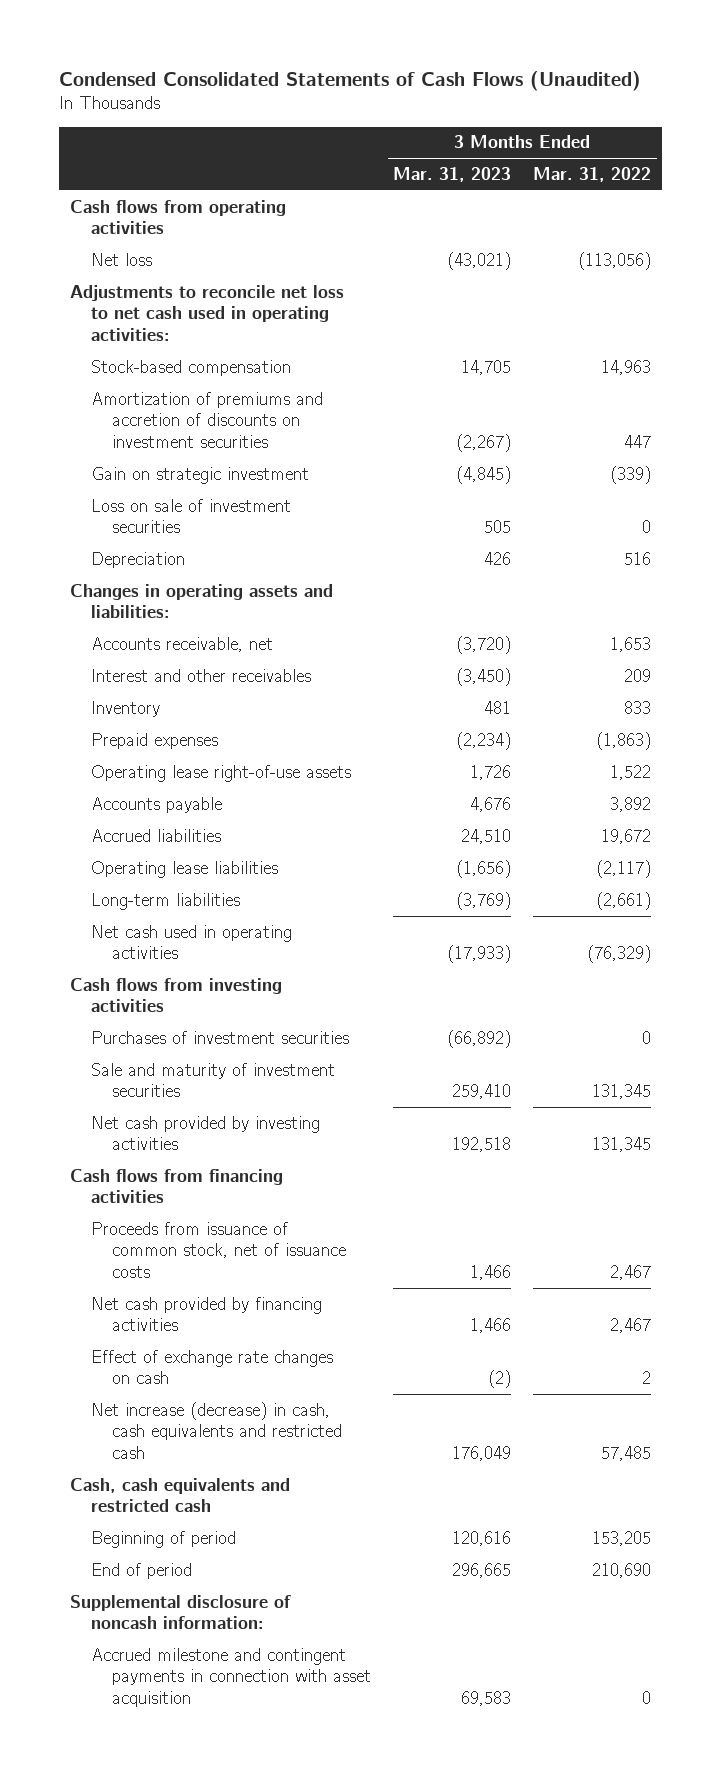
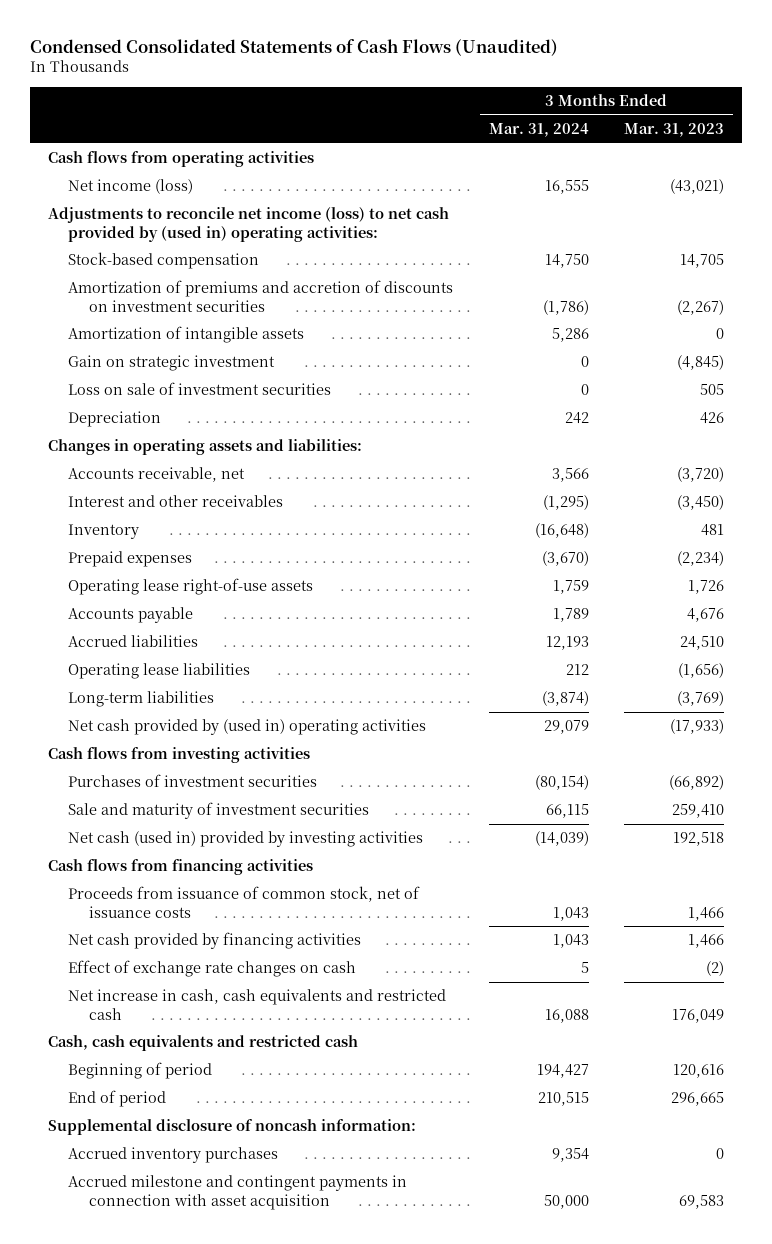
[533,167,652,183] Mar. 31, 2022 -> none
none -> [488,122,589,137] Mar. 31, 2024
[91,252,153,266] Net loss -> [68,179,194,195] Net income (loss)
[70,284,345,341] Adjustments to reconcile net loss to net cash used in operating activities: -> [47,207,449,242] Adjustments to reconcile net income (loss) to net cash provided by (used in) operating activities:
none -> [68,326,305,344] Amortization of intangible assets
[91,924,293,960] Net cash used in operating activities -> [68,719,427,736] Net cash provided by (used in) operating activities
[91,1115,321,1151] Net cash provided by investing activities -> [68,831,424,848] Net cash (used in) provided by investing activities
[91,1401,343,1459] Net increase (decrease) in cash, cash equivalents and restricted cash -> [68,989,447,1020] Net increase in cash, cash equivalents and restricted cash
none -> [68,1147,279,1164] Accrued inventory purchases

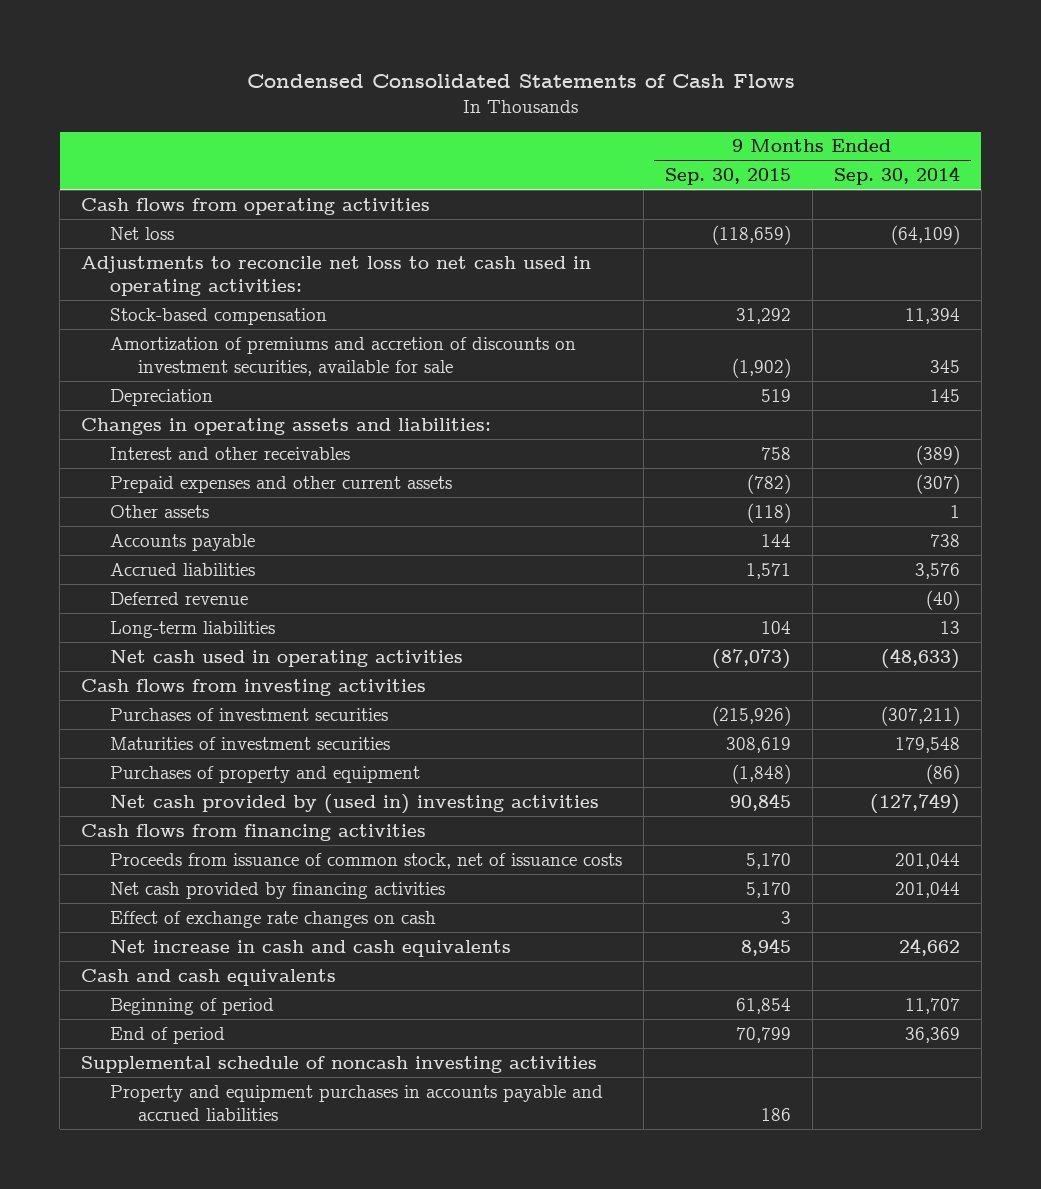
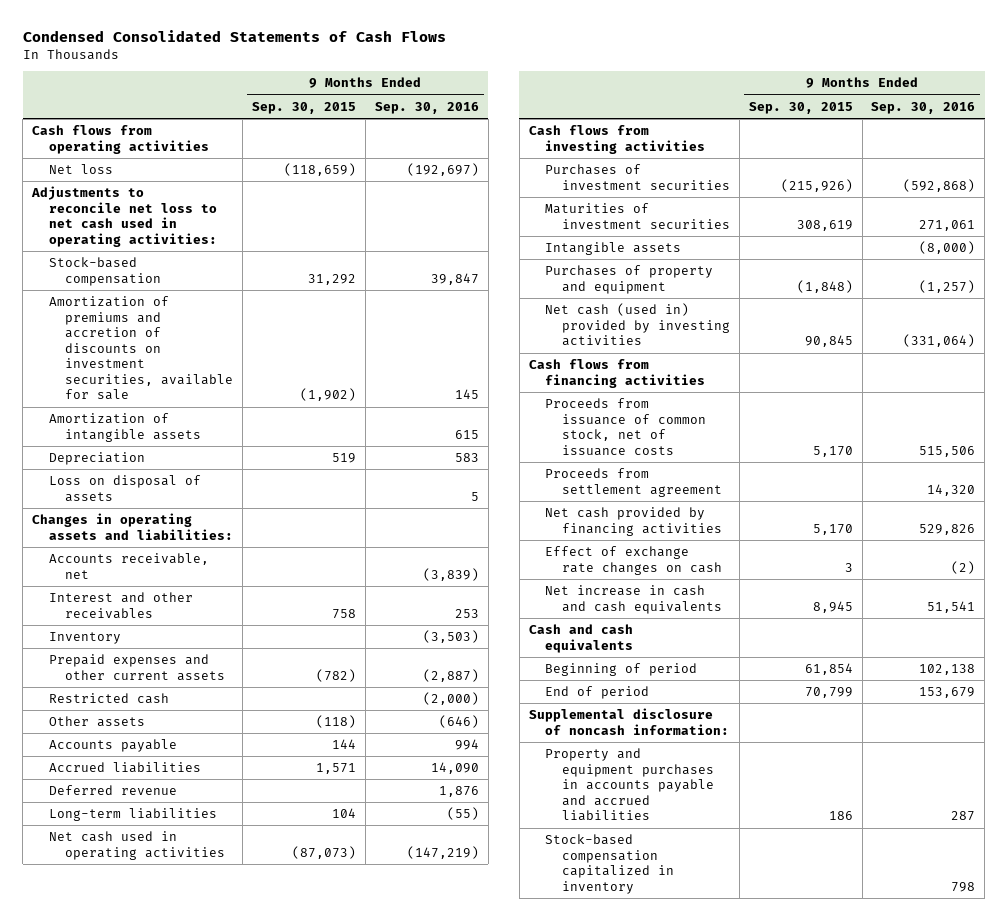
[833,166,960,186] Sep. 30, 2014 -> none
none -> [374,101,479,114] Sep. 30, 2016
none -> [48,413,202,442] Amortization of intangible assets
none -> [48,475,201,502] Loss on disposal of assets
none -> [48,553,209,579] Accounts receivable, net
none -> [48,632,121,645] Inventory
none -> [48,693,169,705] Restricted cash
none -> [545,242,682,256] Intangible assets
[109,793,599,814] Net cash provided by (used in) investing activities -> [545,303,730,347] Net cash (used in) provided by investing activities
none -> [545,468,722,497] Proceeds from settlement agreement
[81,1055,598,1073] Supplemental schedule of noncash investing activities -> none
none -> [528,708,730,735] Supplemental disclosure of noncash information:
none -> [545,834,674,894] Stock-based compensation capitalized in inventory

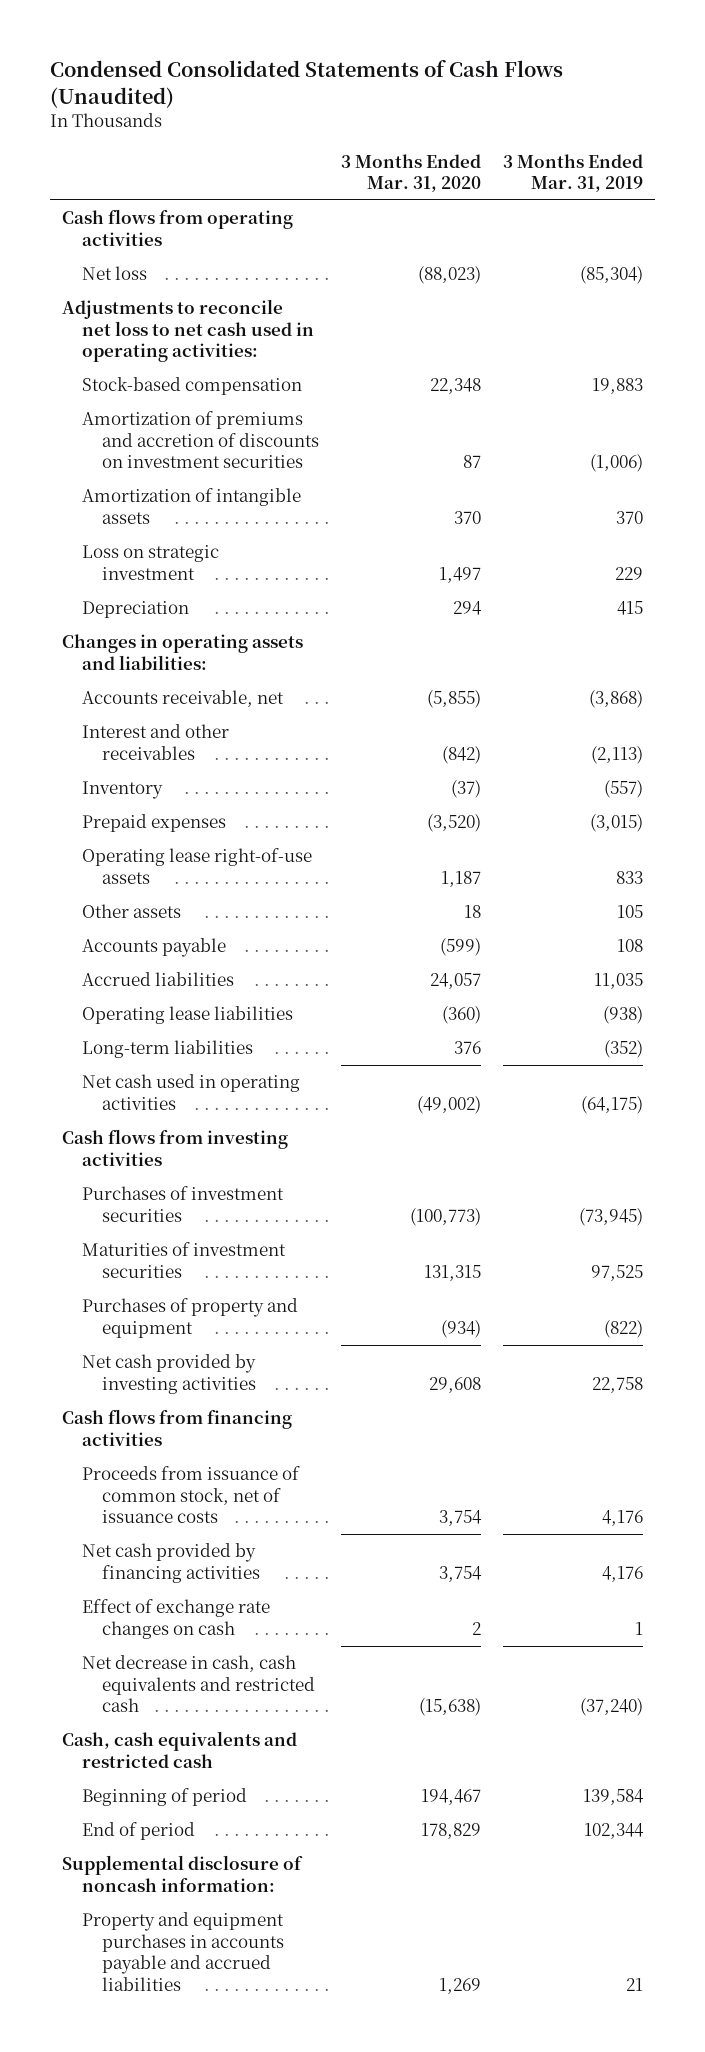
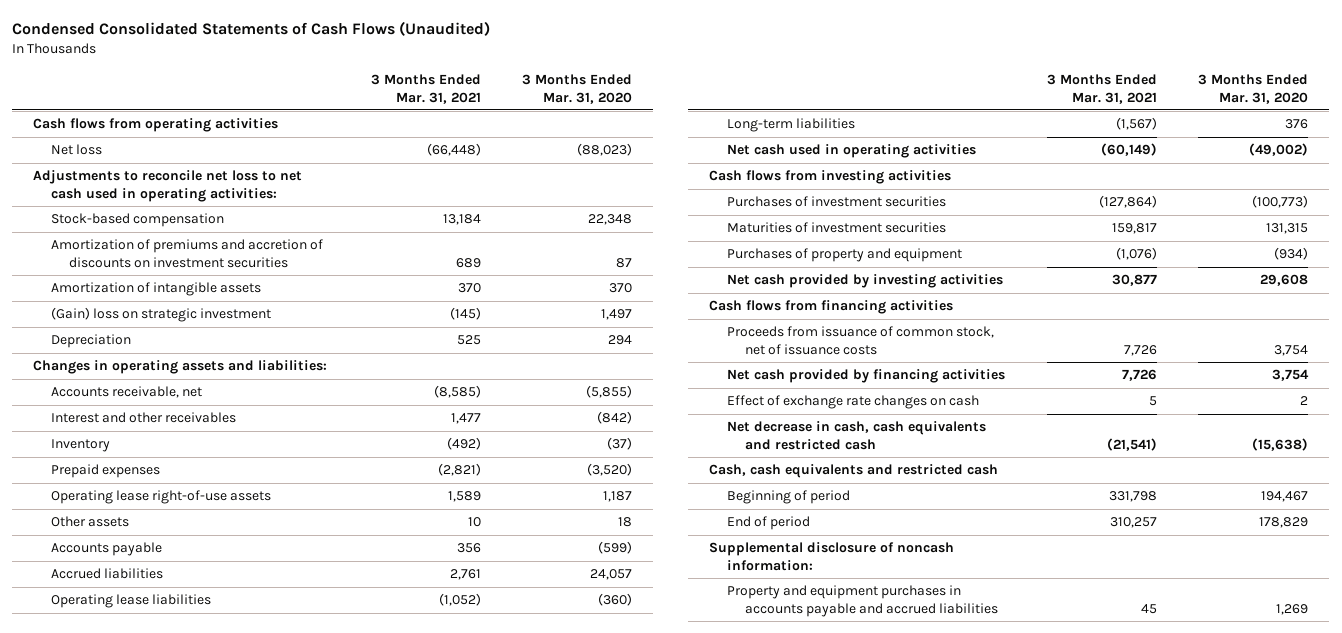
[503,153,644,193] 3 Months Ended Mar. 31, 2019 -> none
none -> [370,74,481,104] 3 Months Ended Mar. 31, 2021
[81,545,219,580] Loss on strategic investment -> [50,307,271,323] (Gain) loss on strategic investment

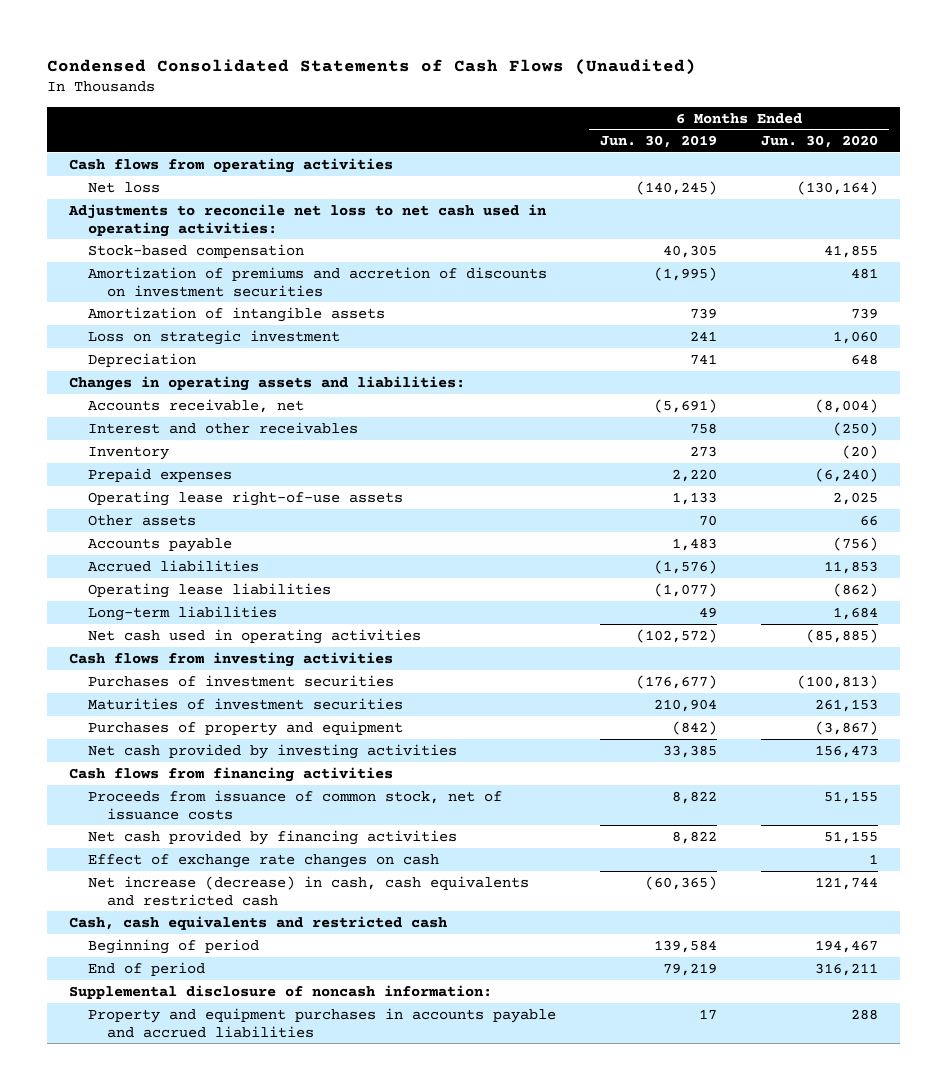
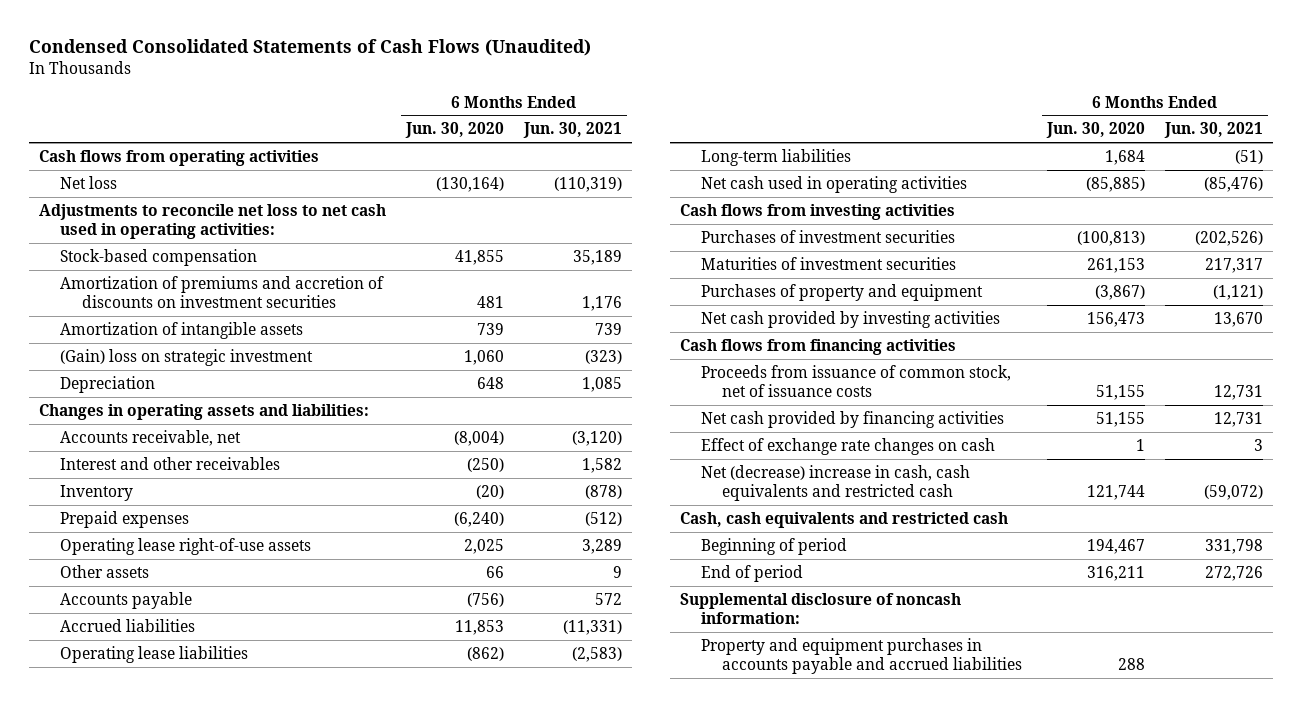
[599,135,717,149] Jun. 30, 2019 -> none
none -> [523,122,623,139] Jun. 30, 2021
[88,329,341,345] Loss on strategic investment -> [60,348,314,366] (Gain) loss on strategic investment
[88,875,530,906] Net increase (decrease) in cash, cash equivalents and restricted cash -> [701,464,971,501] Net (decrease) increase in cash, cash equivalents and restricted cash

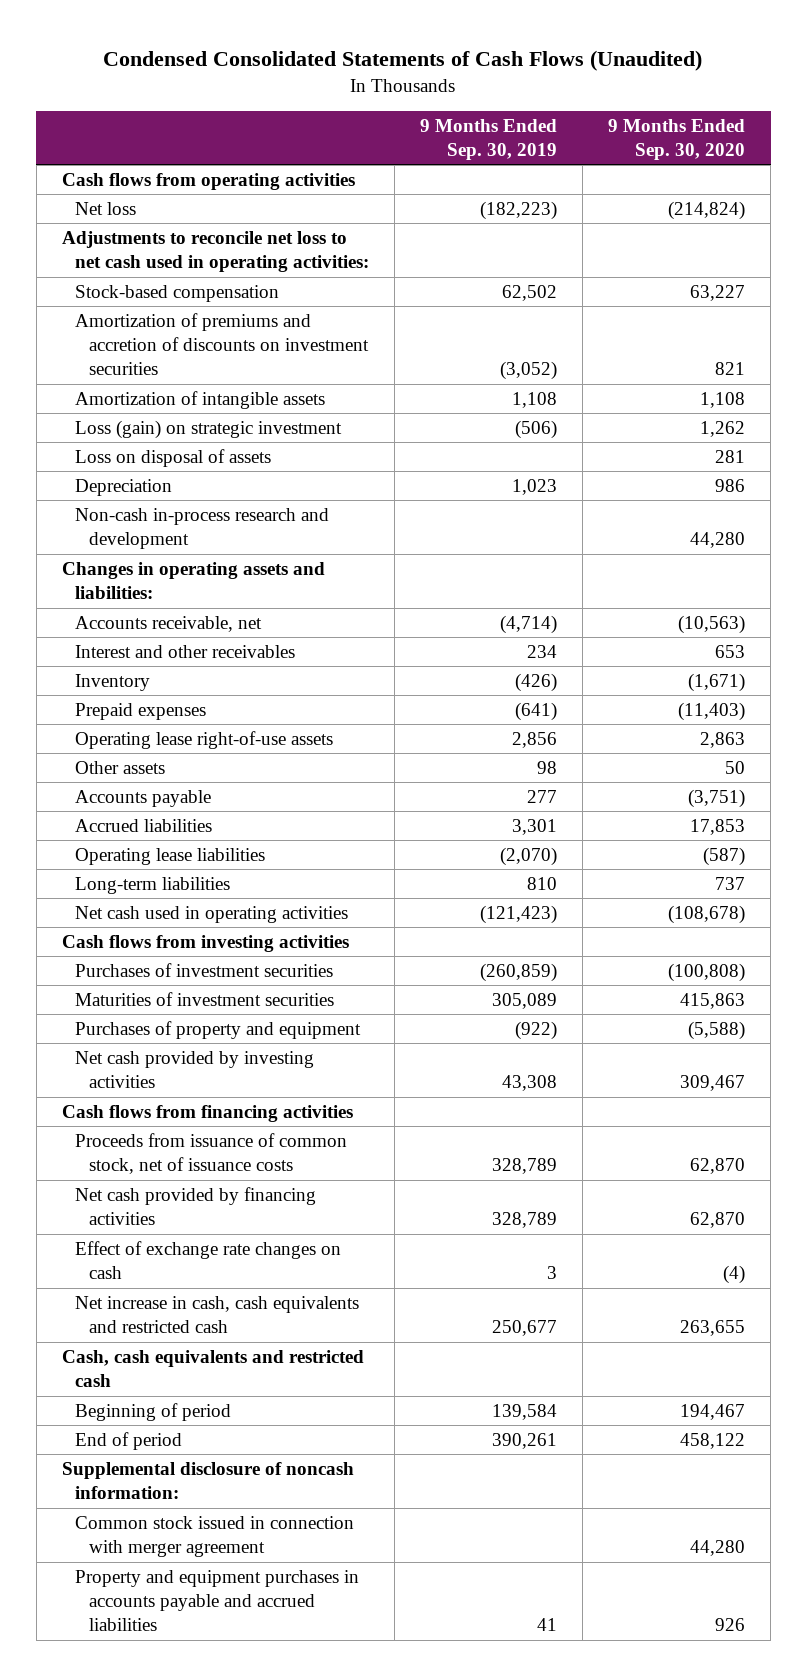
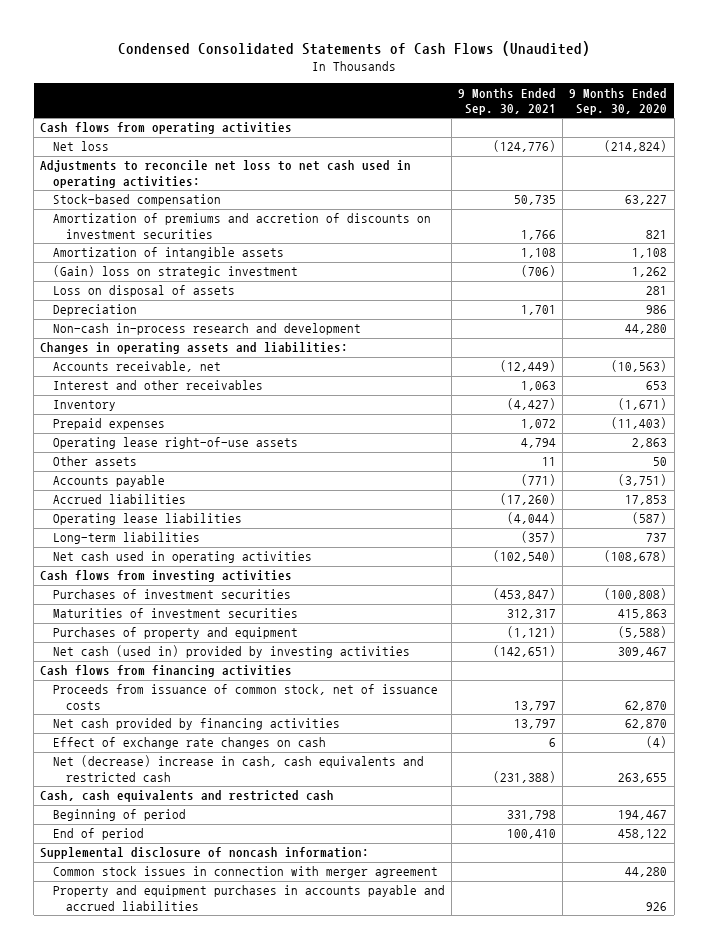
[420,118,558,160] 9 Months Ended Sep. 30, 2019 -> none
none -> [458,87,557,115] 9 Months Ended Sep. 30, 2021
[75,419,343,439] Loss (gain) on strategic investment -> [53,265,299,279] (Gain) loss on strategic investment
[75,1050,315,1089] Net cash provided by investing activities -> [53,645,411,659] Net cash (used in) provided by investing activities
[75,1295,360,1334] Net increase in cash, cash equivalents and restricted cash -> [53,755,425,782] Net (decrease) increase in cash, cash equivalents and restricted cash
[75,1515,355,1558] Common stock issued in connection with merger agreement -> [53,866,439,879] Common stock issues in connection with merger agreement

